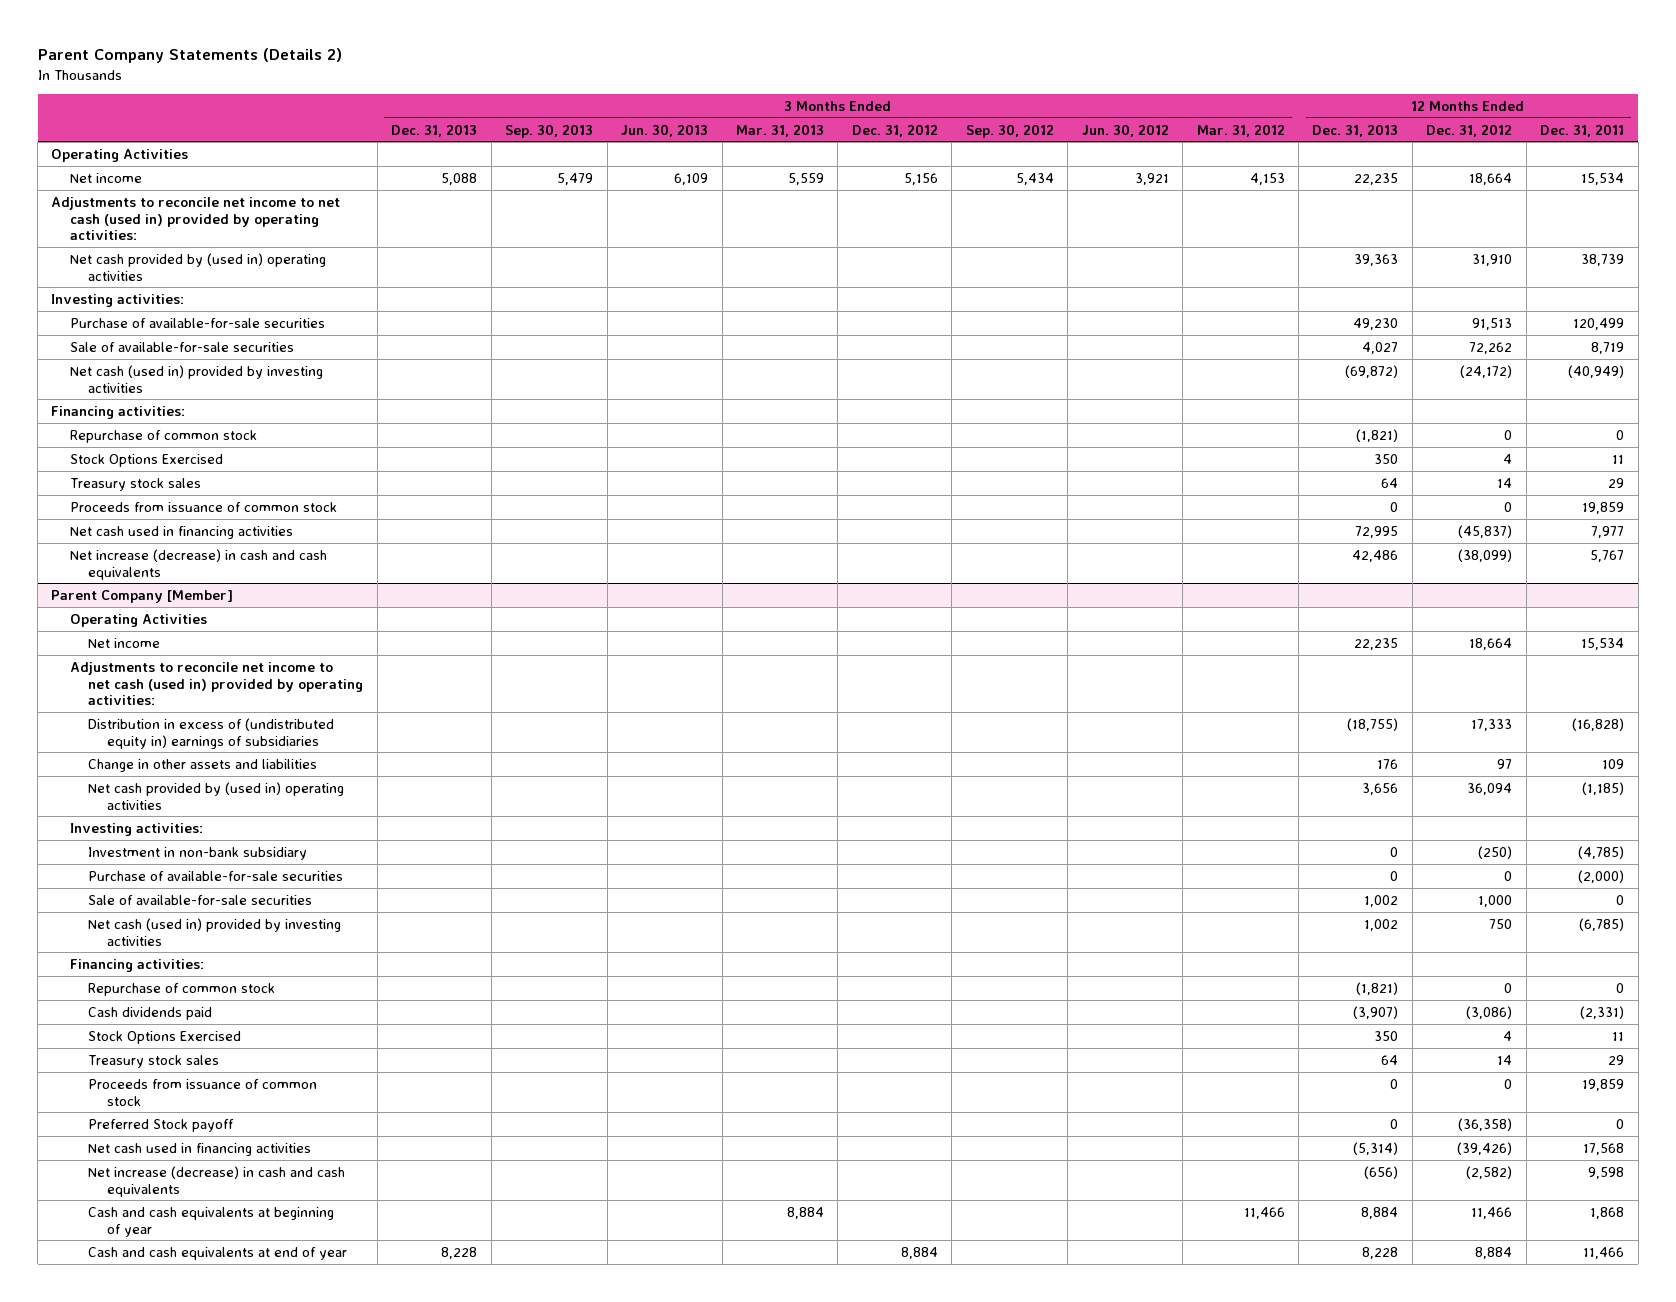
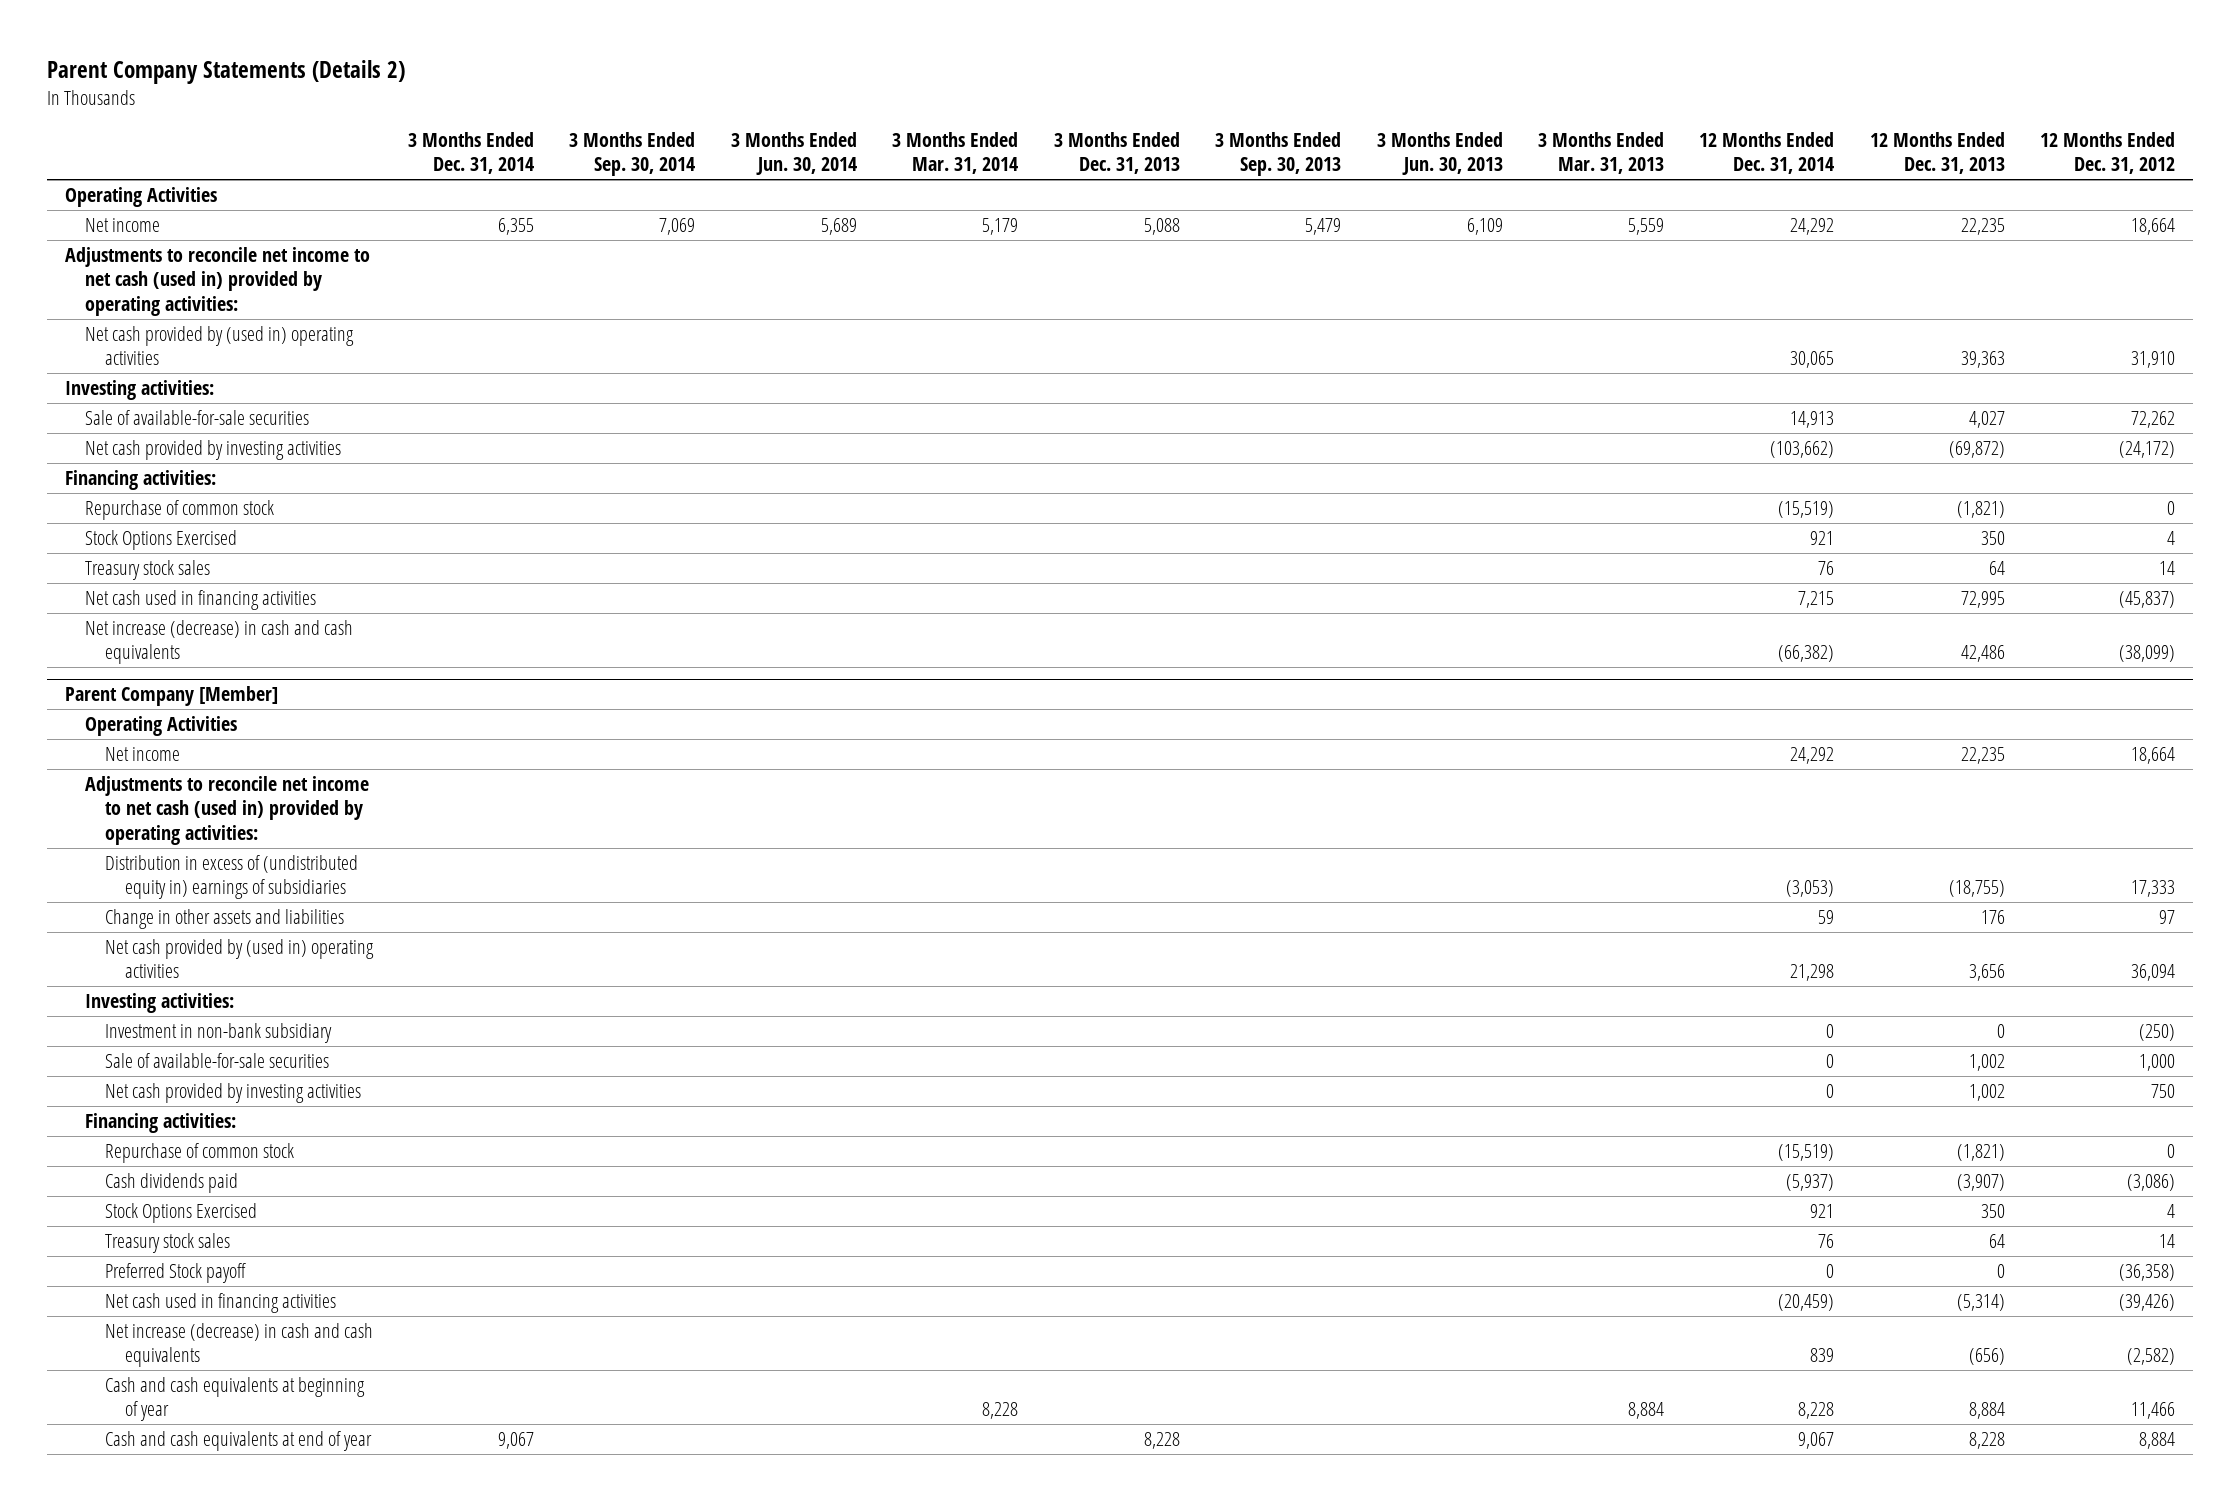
[851,123,938,137] Dec. 31, 2012 -> none
[965,123,1054,138] Sep. 30, 2012 -> none
[1081,123,1169,137] Jun. 30, 2012 -> none
[1196,123,1285,137] Mar. 31, 2012 -> none
[1540,123,1625,137] Dec. 31, 2011 -> none
none -> [408,131,535,175] 3 Months Ended Dec. 31, 2014
none -> [569,131,696,177] 3 Months Ended Sep. 30, 2014
none -> [730,131,857,176] 3 Months Ended Jun. 30, 2014
none -> [892,131,1019,175] 3 Months Ended Mar. 31, 2014
none -> [1699,131,1835,175] 12 Months Ended Dec. 31, 2014
[69,317,325,328] Purchase of available-for-sale securities -> none
[69,364,323,393] Net cash (used in) provided by investing activities -> [84,440,341,461] Net cash provided by investing activities
[69,501,337,512] Proceeds from issuance of common stock -> none
[88,870,344,881] Purchase of available-for-sale securities -> none
[88,917,342,946] Net cash (used in) provided by investing activities -> [104,1083,361,1104] Net cash provided by investing activities
[88,1078,318,1106] Proceeds from issuance of common stock -> none

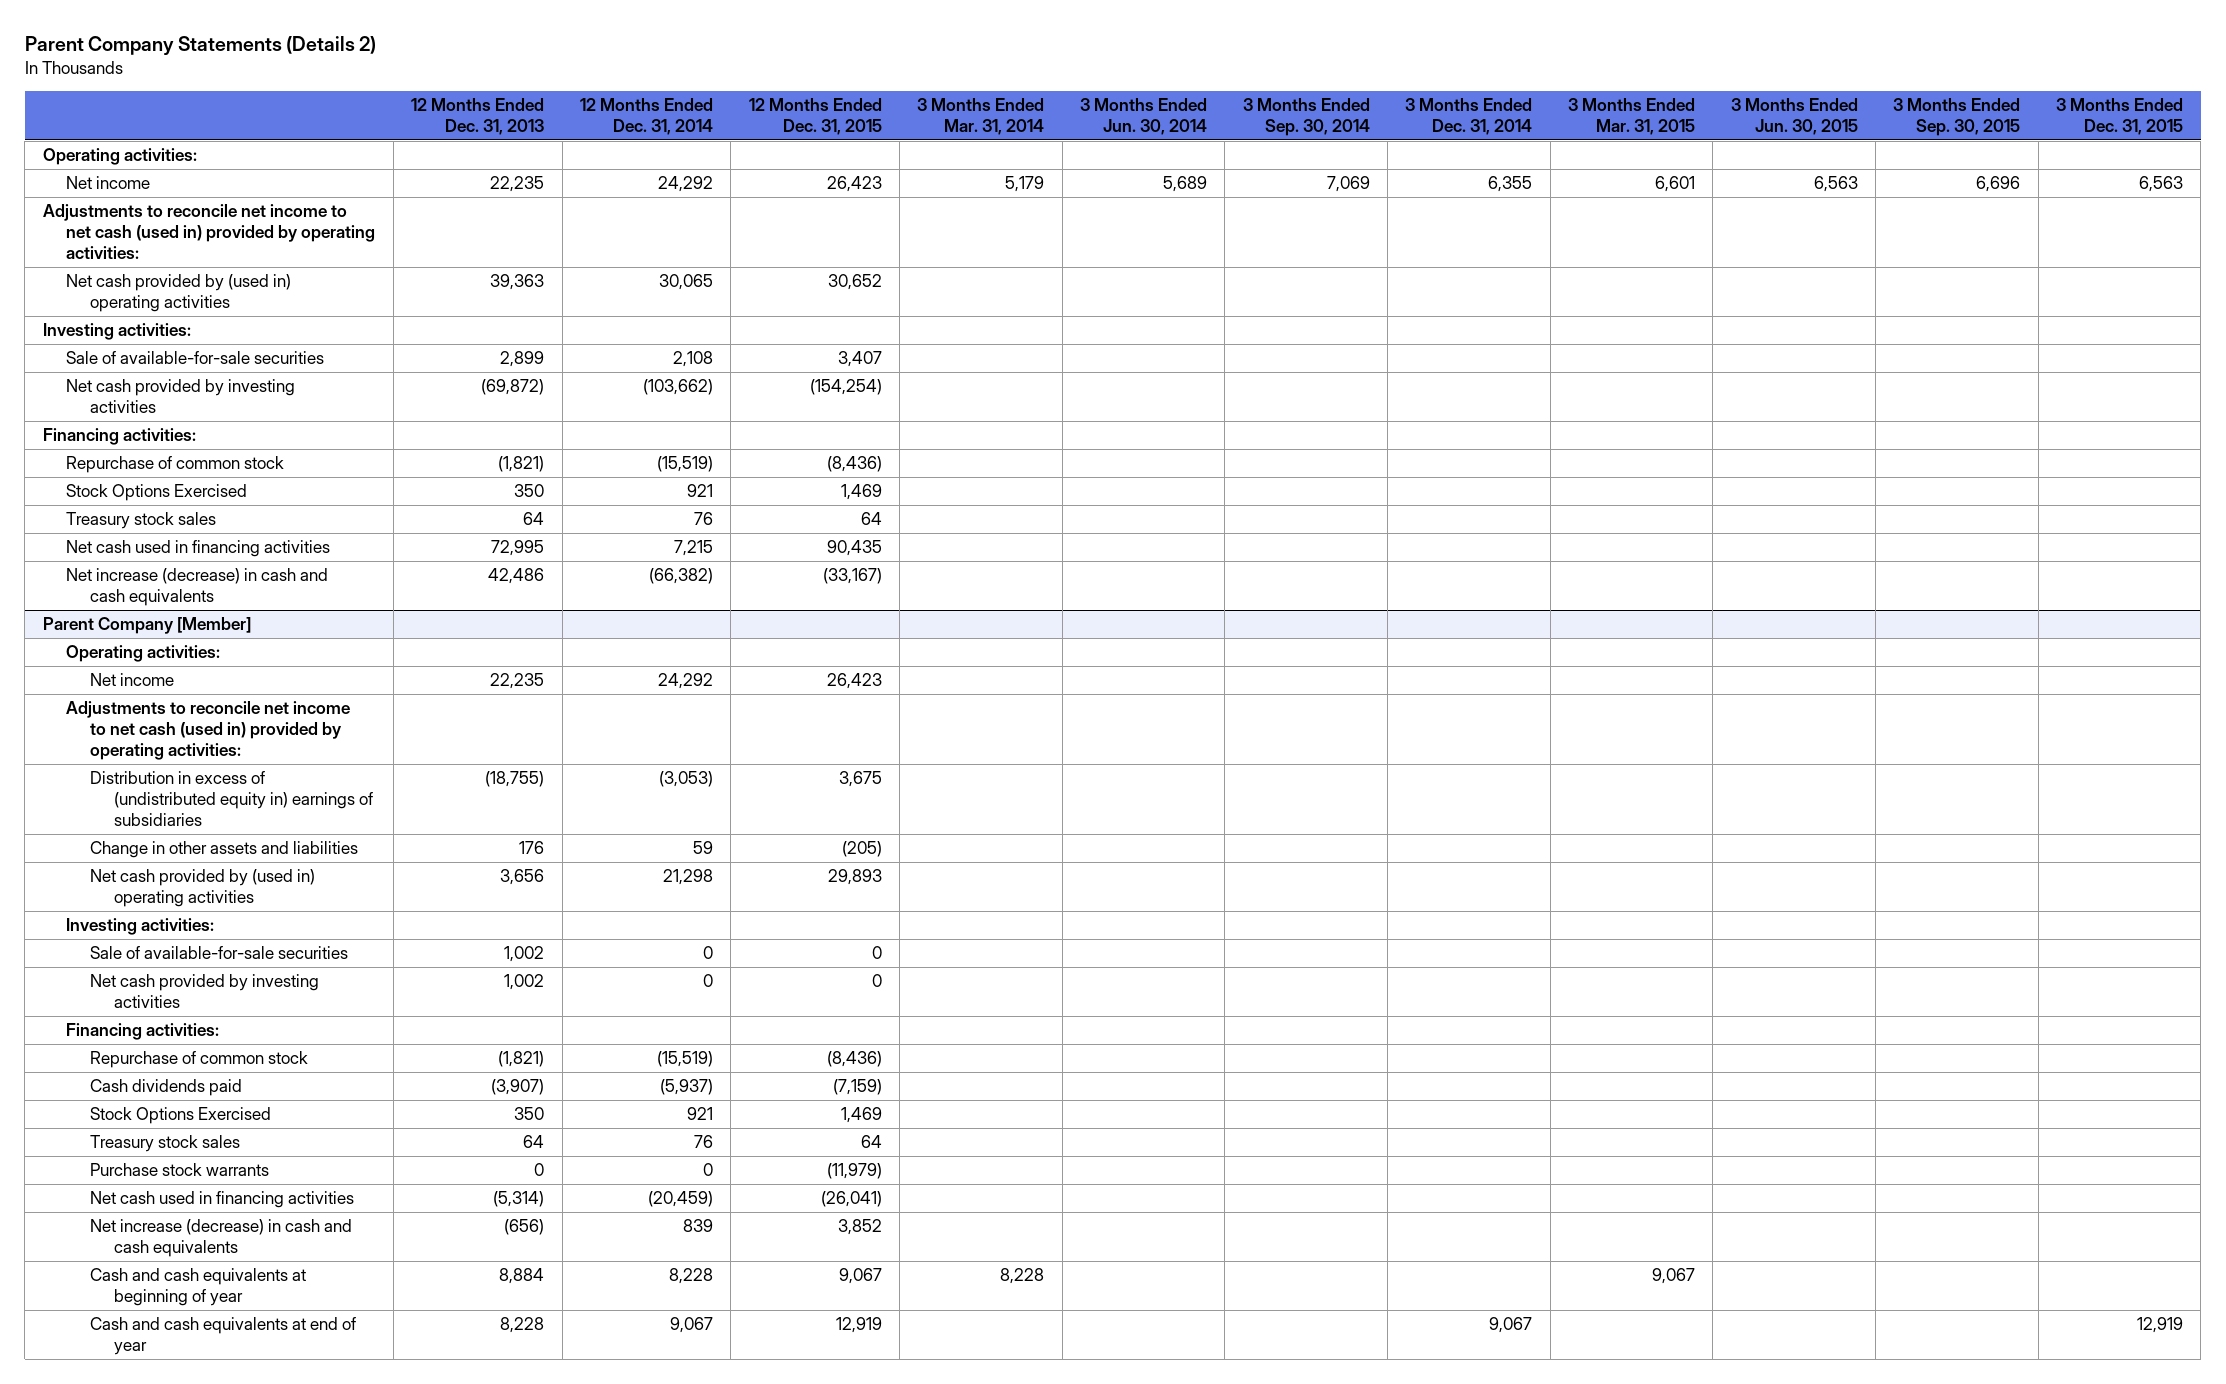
[1053,131,1180,175] 3 Months Ended Dec. 31, 2013 -> none
[1215,131,1342,177] 3 Months Ended Sep. 30, 2013 -> none
[1376,131,1503,176] 3 Months Ended Jun. 30, 2013 -> none
[1537,131,1664,175] 3 Months Ended Mar. 31, 2013 -> none
[2040,131,2176,175] 12 Months Ended Dec. 31, 2012 -> none
none -> [748,97,882,136] 12 Months Ended Dec. 31, 2015
none -> [1567,97,1695,136] 3 Months Ended Mar. 31, 2015
none -> [1730,97,1858,136] 3 Months Ended Jun. 30, 2015
none -> [1893,97,2021,137] 3 Months Ended Sep. 30, 2015
none -> [2056,97,2184,136] 3 Months Ended Dec. 31, 2015
[64,187,217,208] Operating Activities -> [42,148,197,166] Operating activities:
[1790,411,1835,429] 14,913 -> [672,351,713,368] 2,108
[1968,411,2005,429] 4,027 -> [500,351,545,368] 2,899
[84,716,237,737] Operating Activities -> [66,645,221,663] Operating activities:
[104,1023,332,1044] Investment in non-bank subsidiary -> none
[104,1263,246,1284] Preferred Stock payoff -> [90,1163,270,1177] Purchase stock warrants

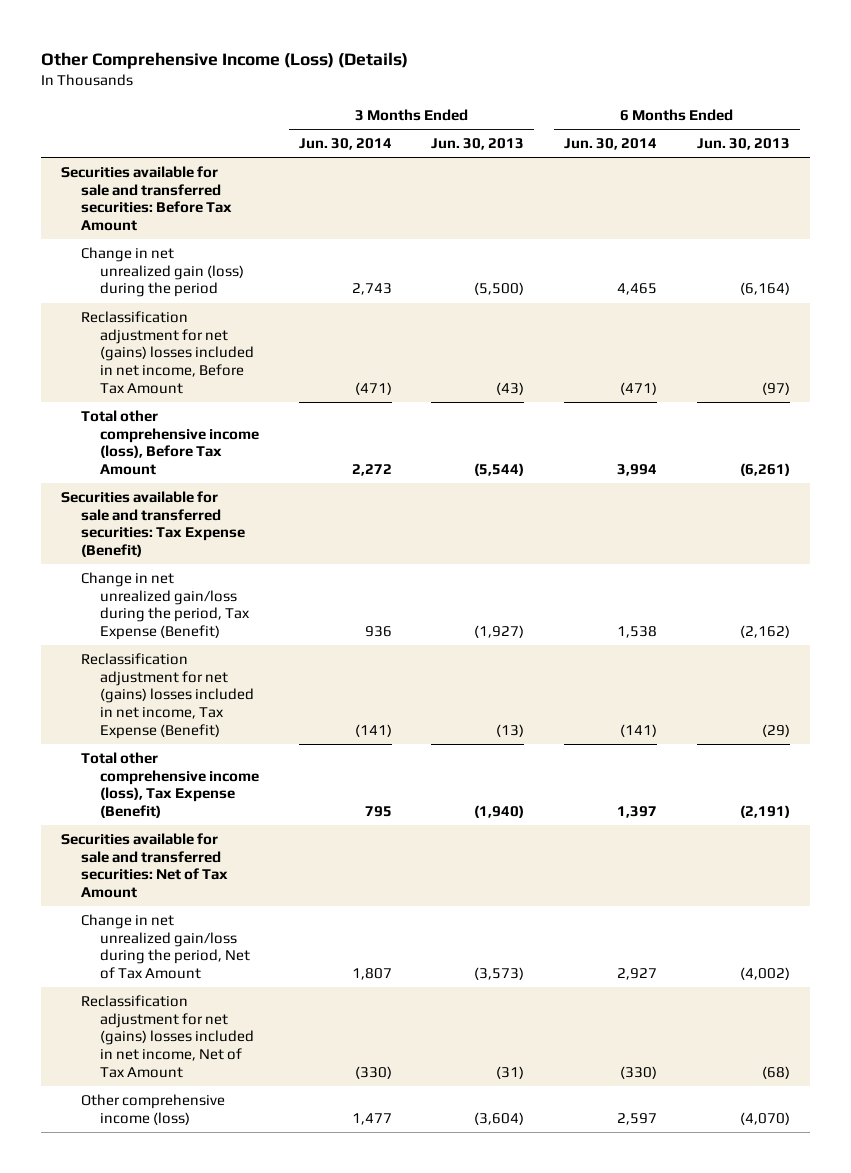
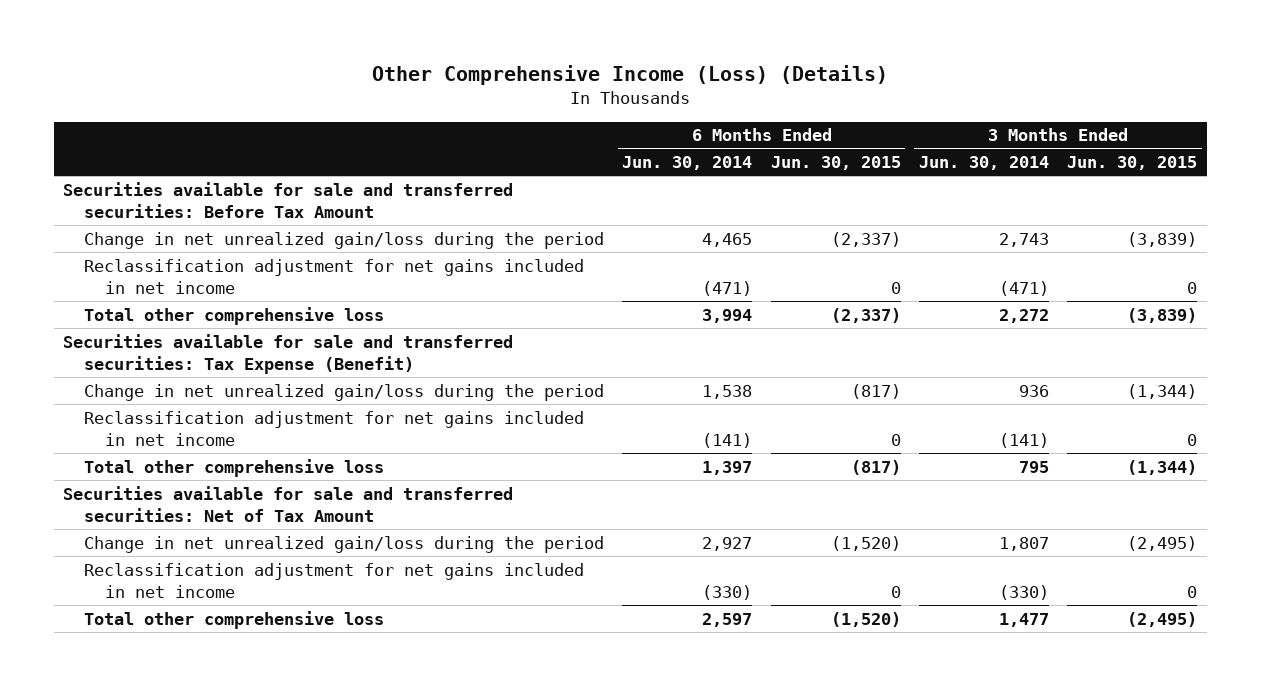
[431,138,525,151] Jun. 30, 2013 -> none
[696,138,790,151] Jun. 30, 2013 -> none
none -> [770,156,901,171] Jun. 30, 2015
none -> [1067,156,1198,171] Jun. 30, 2015
[80,247,244,298] Change in net unrealized gain (loss) during the period -> [84,231,605,249] Change in net unrealized gain/loss during the period
[80,311,254,394] Reclassification adjustment for net (gains) losses included in net income, Before Tax Amount -> [84,258,585,294] Reclassification adjustment for net gains included in net income
[80,410,259,476] Total other comprehensive income (loss), Before Tax Amount -> [84,306,385,325] Total other comprehensive loss
[80,572,250,641] Change in net unrealized gain/loss during the period, Tax Expense (Benefit) -> [84,383,605,401] Change in net unrealized gain/loss during the period
[80,653,254,739] Reclassification adjustment for net (gains) losses included in net income, Tax Expense (Benefit) -> [84,410,585,446] Reclassification adjustment for net gains included in net income
[80,752,259,819] Total other comprehensive income (loss), Tax Expense (Benefit) -> [84,458,385,477] Total other comprehensive loss
[80,914,250,980] Change in net unrealized gain/loss during the period, Net of Tax Amount -> [84,535,605,553] Change in net unrealized gain/loss during the period
[80,995,254,1078] Reclassification adjustment for net (gains) losses included in net income, Net of Tax Amount -> [84,562,585,598] Reclassification adjustment for net gains included in net income
[80,1094,225,1125] Other comprehensive income (loss) -> [84,610,385,629] Total other comprehensive loss

